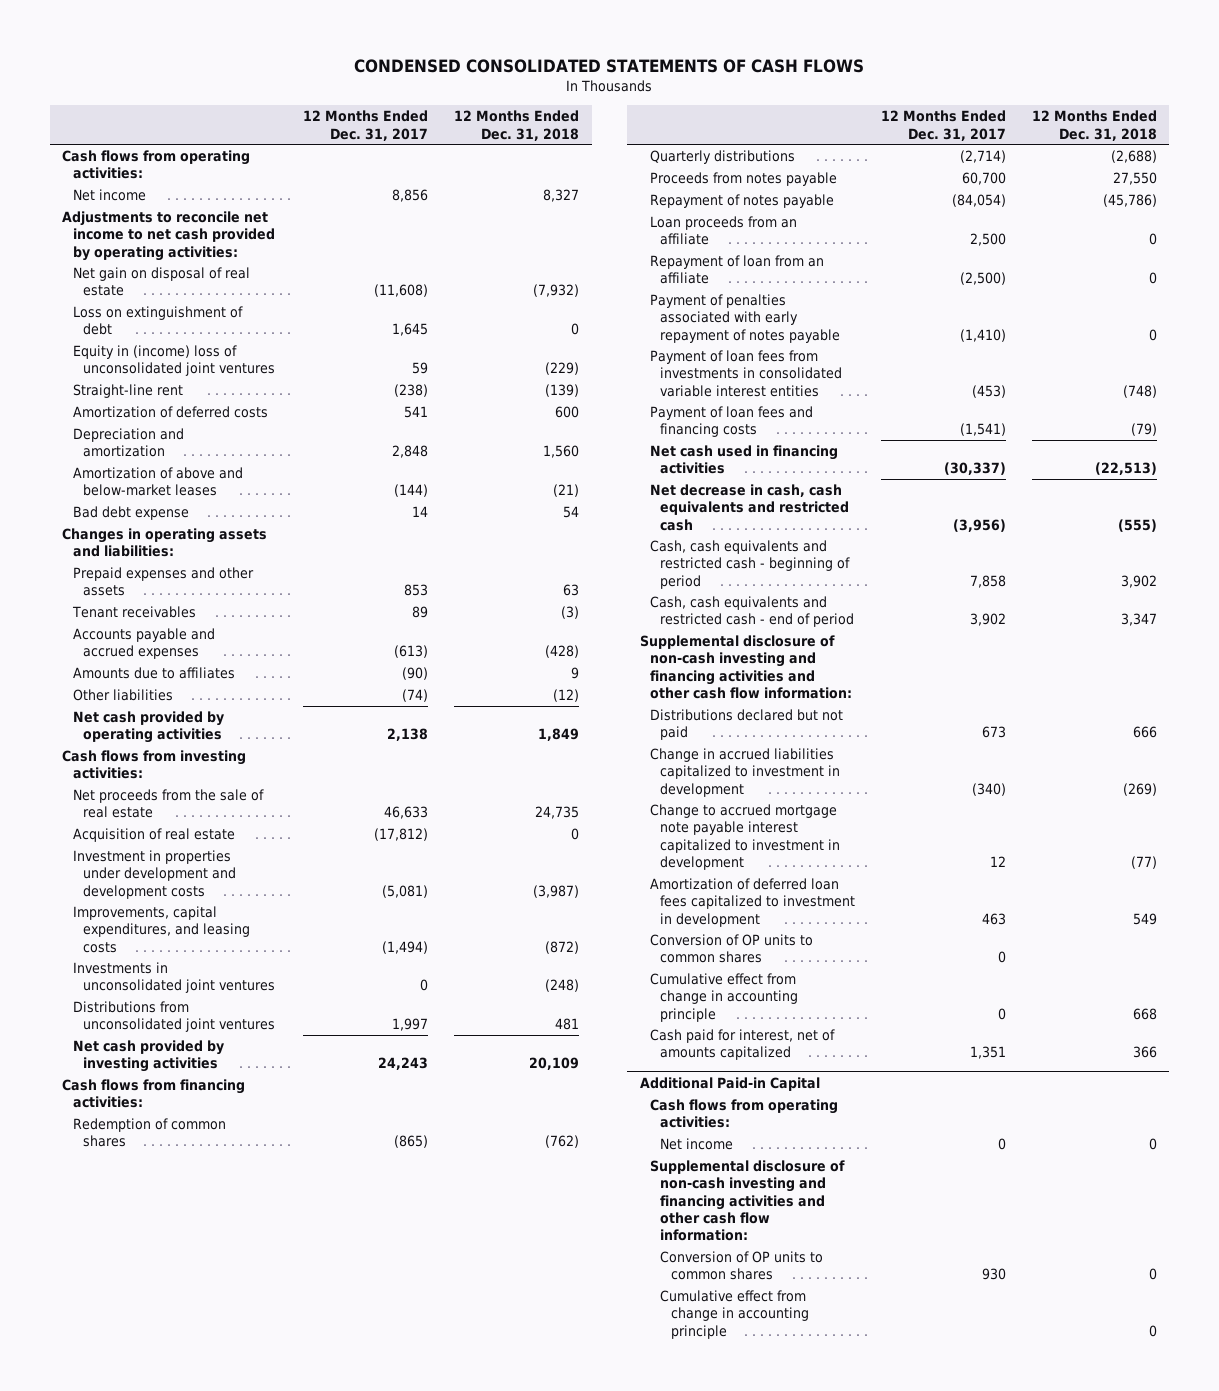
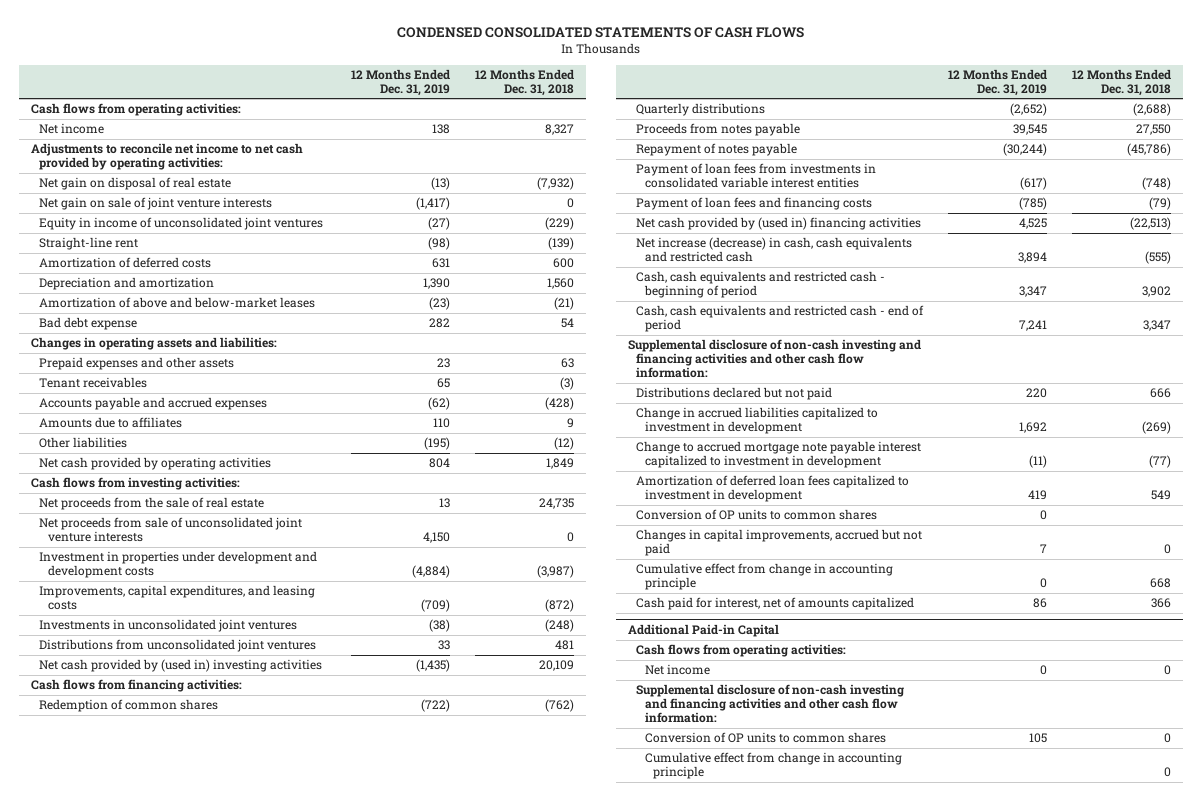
[303,110,429,141] 12 Months Ended Dec. 31, 2017 -> none
none -> [351,68,451,96] 12 Months Ended Dec. 31, 2019
[72,306,243,336] Loss on extinguishment of debt -> none
none -> [39,197,273,211] Net gain on sale of joint venture interests
[72,345,275,377] Equity in (income) loss of unconsolidated joint ventures -> [39,217,324,231] Equity in income of unconsolidated joint ventures
[72,828,235,843] Acquisition of real estate -> none
none -> [39,517,303,542] Net proceeds from sale of unconsolidated joint venture interests
[72,1040,224,1073] Net cash provided by investing activities -> [39,659,323,673] Net cash provided by (used in) investing activities
[650,216,798,246] Loan proceeds from an affiliate -> none
[650,255,825,285] Repayment of loan from an affiliate -> none
[650,294,841,343] Payment of penalties associated with early repayment of notes payable -> none
[650,445,839,475] Net cash used in financing activities -> [636,217,922,231] Net cash provided by (used in) financing activities
[650,484,850,531] Net decrease in cash, cash equivalents and restricted cash -> [636,237,913,262] Net increase (decrease) in cash, cash equivalents and restricted cash
none -> [636,529,923,556] Changes in capital improvements, accrued but not paid

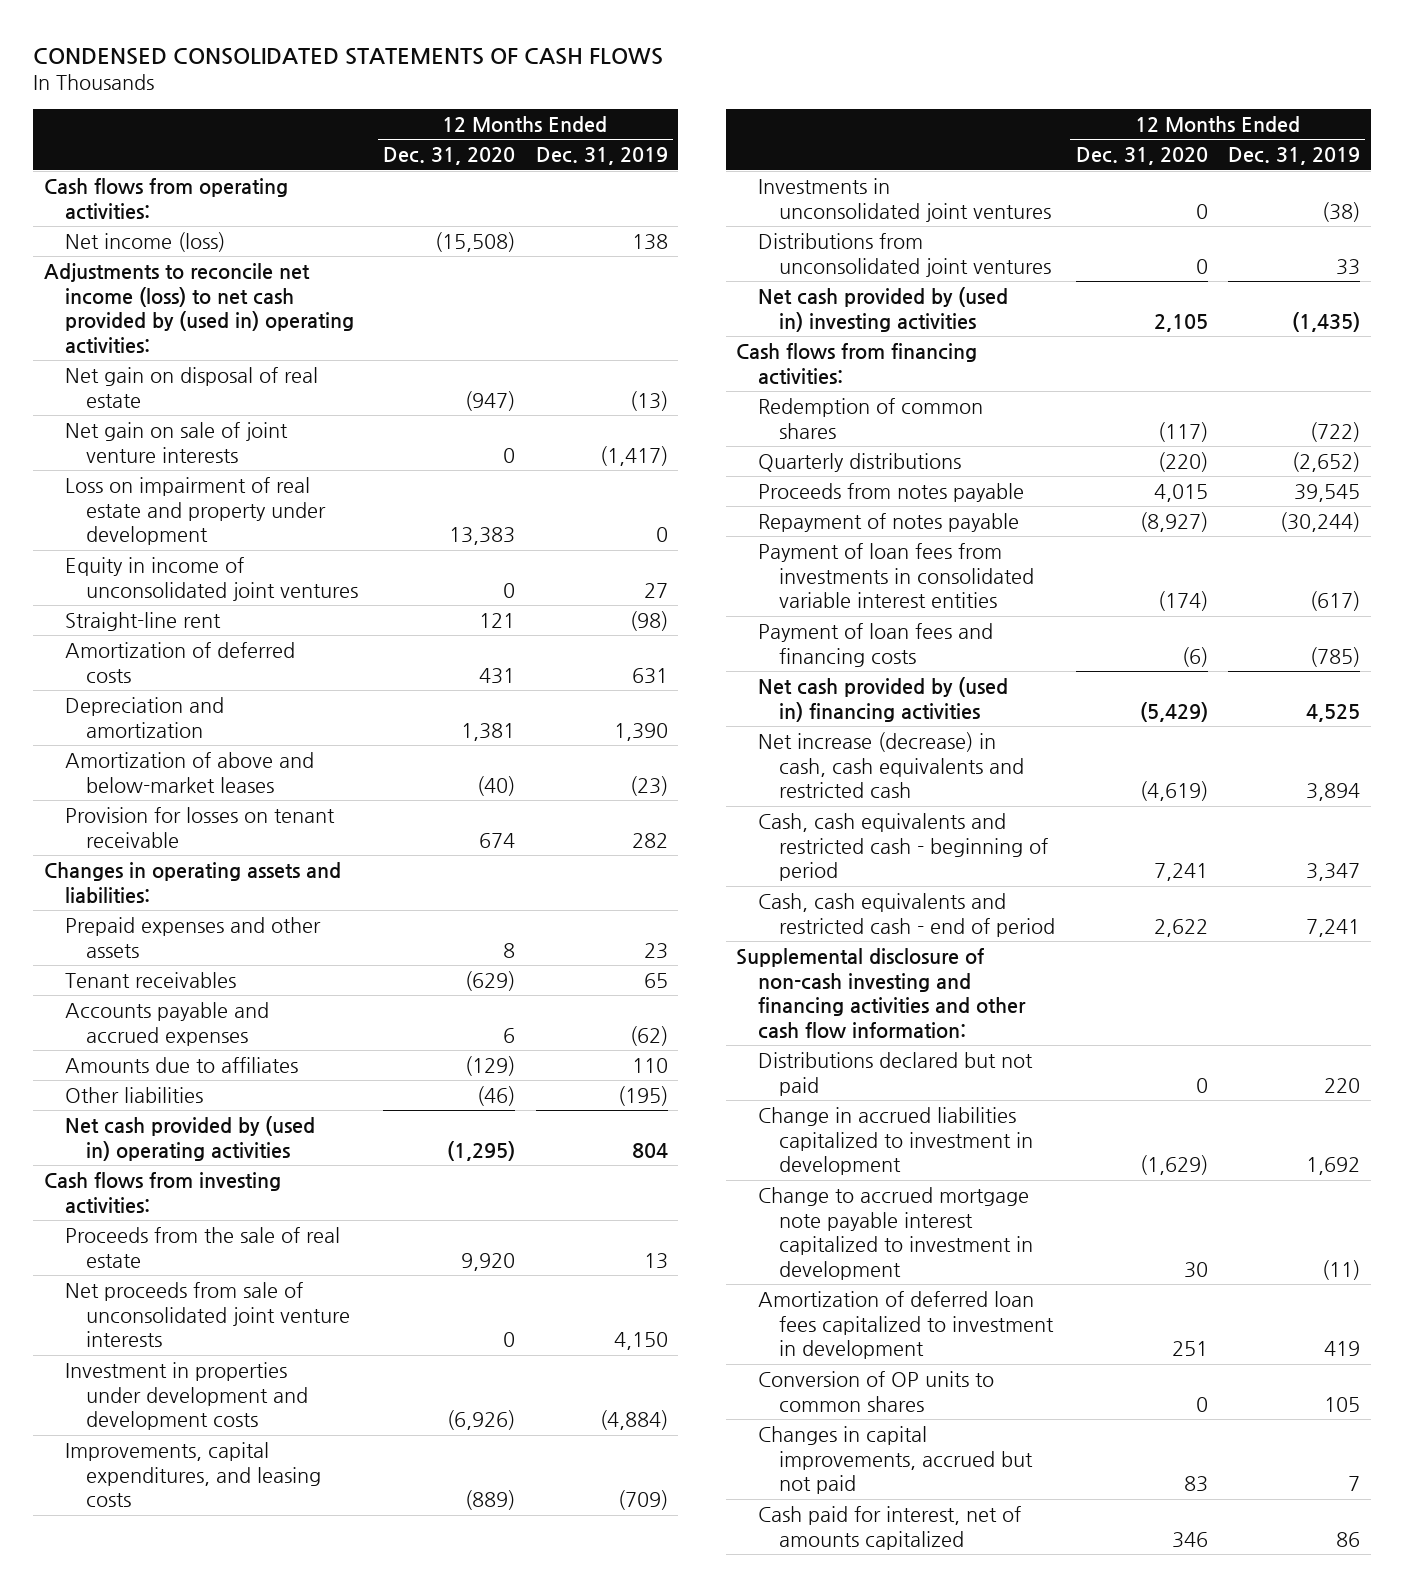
[474,68,574,96] 12 Months Ended Dec. 31, 2018 -> none
none -> [382,147,515,166] Dec. 31, 2020
[39,123,105,135] Net income -> [65,231,226,252] Net income (loss)
[31,143,304,170] Adjustments to reconcile net income to net cash provided by operating activities: -> [43,262,355,355] Adjustments to reconcile net income (loss) to net cash provided by (used in) operating activities:
none -> [65,476,327,546] Loss on impairment of real estate and property under development
[428,217,451,231] (27) -> [643,582,668,598] 27
[39,317,138,331] Bad debt expense -> [65,806,336,848] Provision for losses on tenant receivable
[39,457,272,471] Net cash provided by operating activities -> [65,1115,316,1161] Net cash provided by (used in) operating activities
[39,497,265,511] Net proceeds from the sale of real estate -> [65,1226,341,1268] Proceeds from the sale of real estate
[1040,510,1048,521] 0 -> [1324,1396,1361,1412] 105
[636,563,894,590] Cumulative effect from change in accounting principle -> none
[627,624,779,638] Additional Paid-in Capital -> none
[636,644,847,658] Cash flows from operating activities: -> none
[644,664,710,676] Net income -> none
[636,684,905,723] Supplemental disclosure of non-cash investing and financing activities and other cash flow information: -> none
[644,732,886,744] Conversion of OP units to common shares -> none
[644,752,902,779] Cumulative effect from change in accounting principle -> none

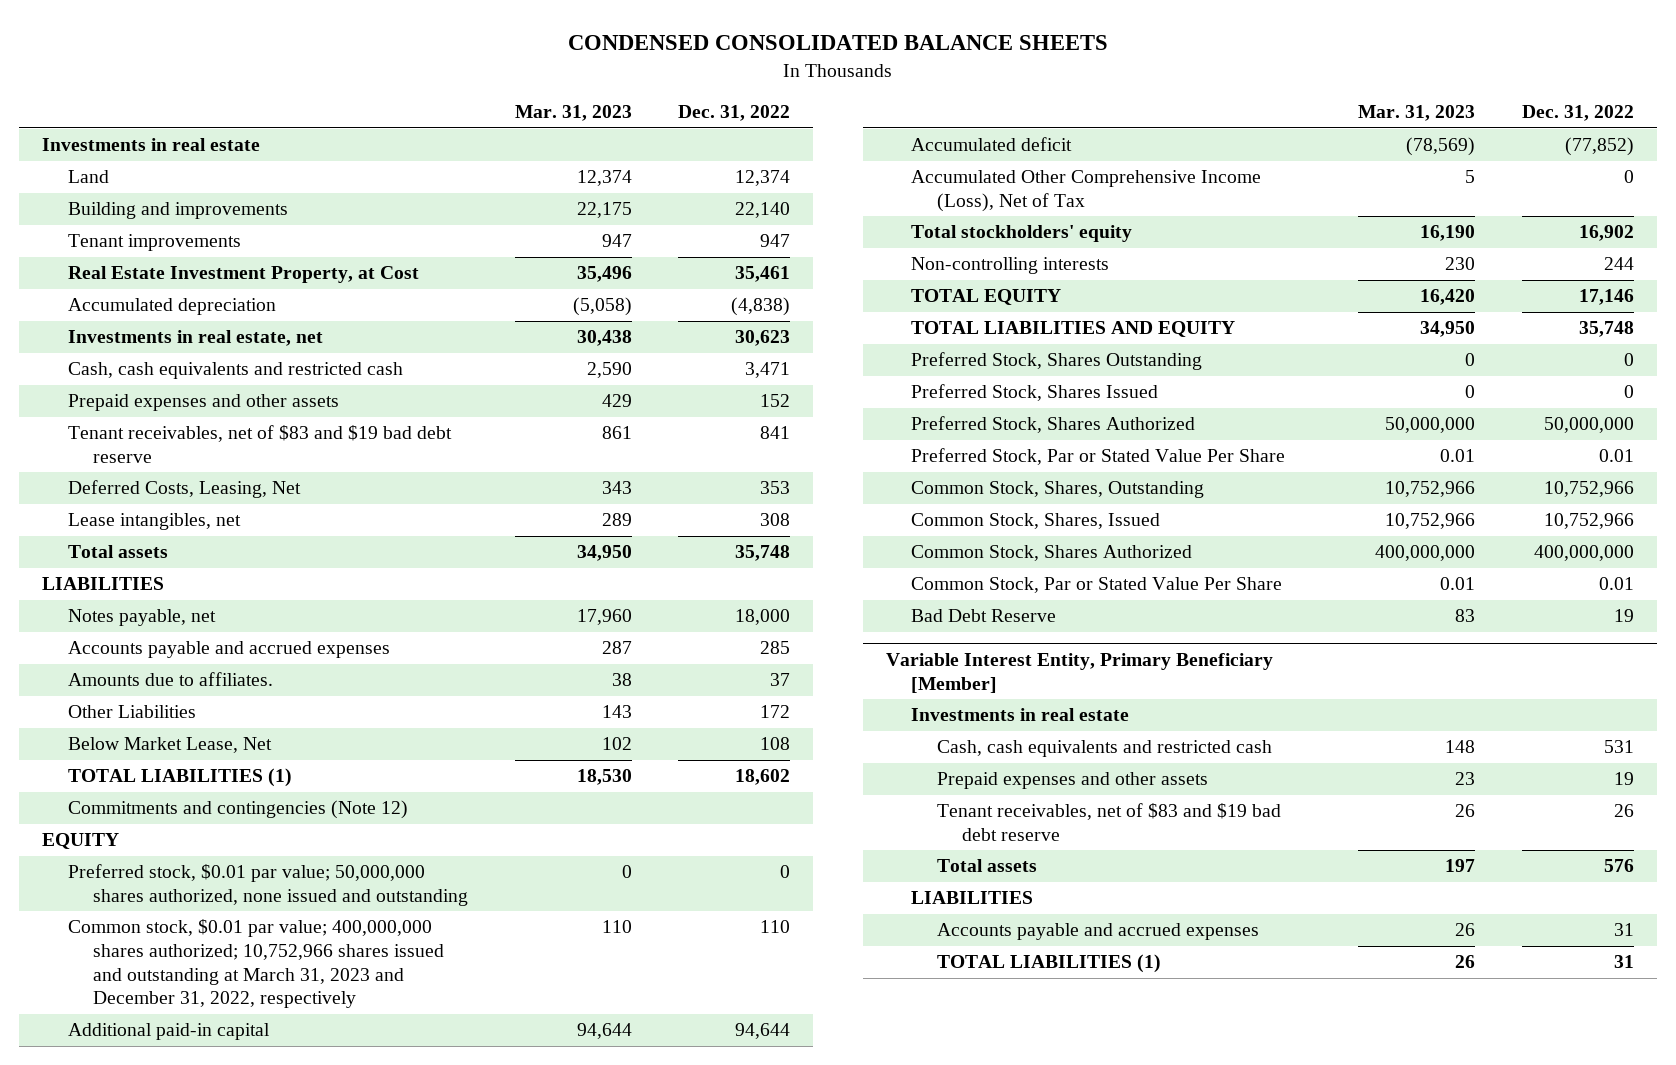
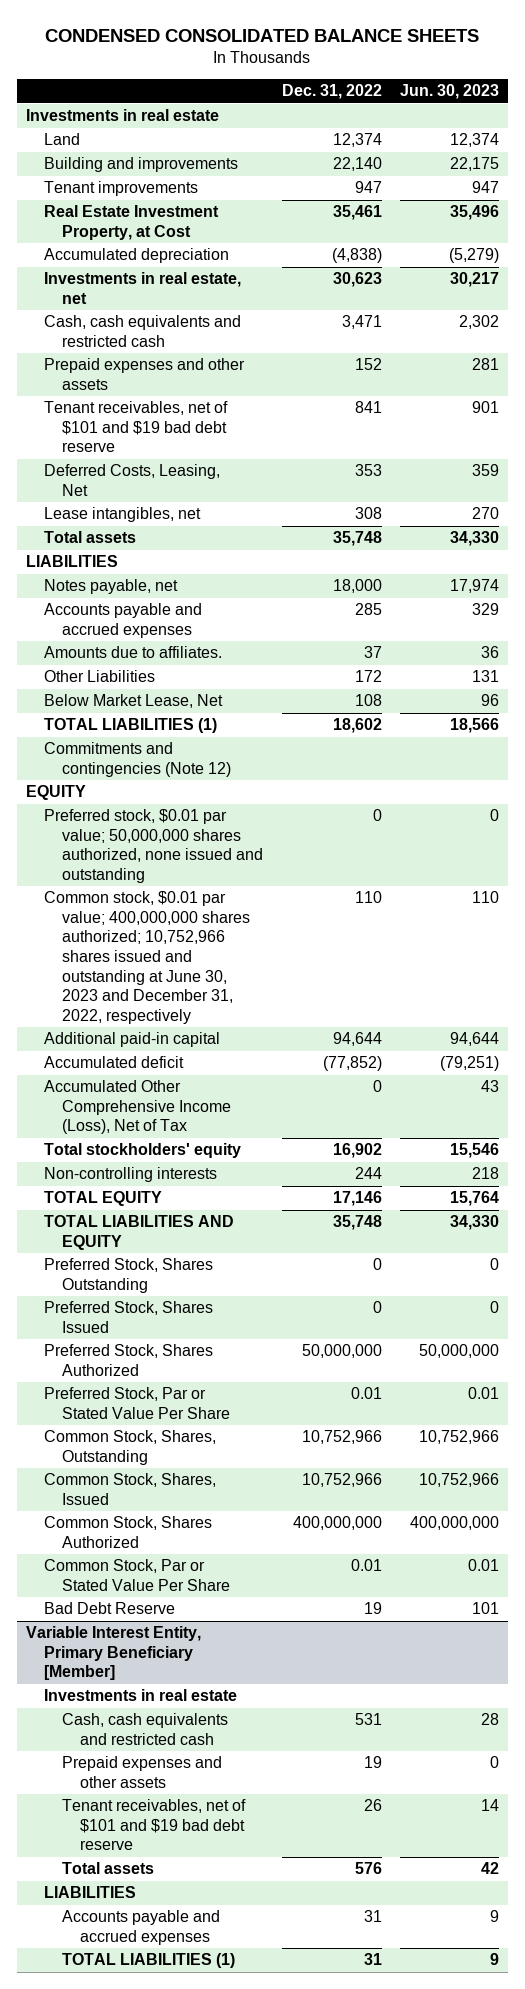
[514,105,632,122] Mar. 31, 2023 -> none
none -> [399,84,499,100] Jun. 30, 2023
[67,425,452,463] Tenant receivables, net of $83 and $19 bad debt reserve -> [44,401,229,453] Tenant receivables, net of $101 and $19 bad debt reserve
[67,919,445,1009] Common stock, $0.01 par value; 400,000,000 shares authorized; 10,752,966 shares issued and outstanding at March 31, 2023 and December 31, 2022, respectively -> [44,891,251,1024] Common stock, $0.01 par value; 400,000,000 shares authorized; 10,752,966 shares issued and outstanding at June 30, 2023 and December 31, 2022, respectively
[936,803,1281,841] Tenant receivables, net of $83 and $19 bad debt reserve -> [62,1799,247,1851] Tenant receivables, net of $101 and $19 bad debt reserve

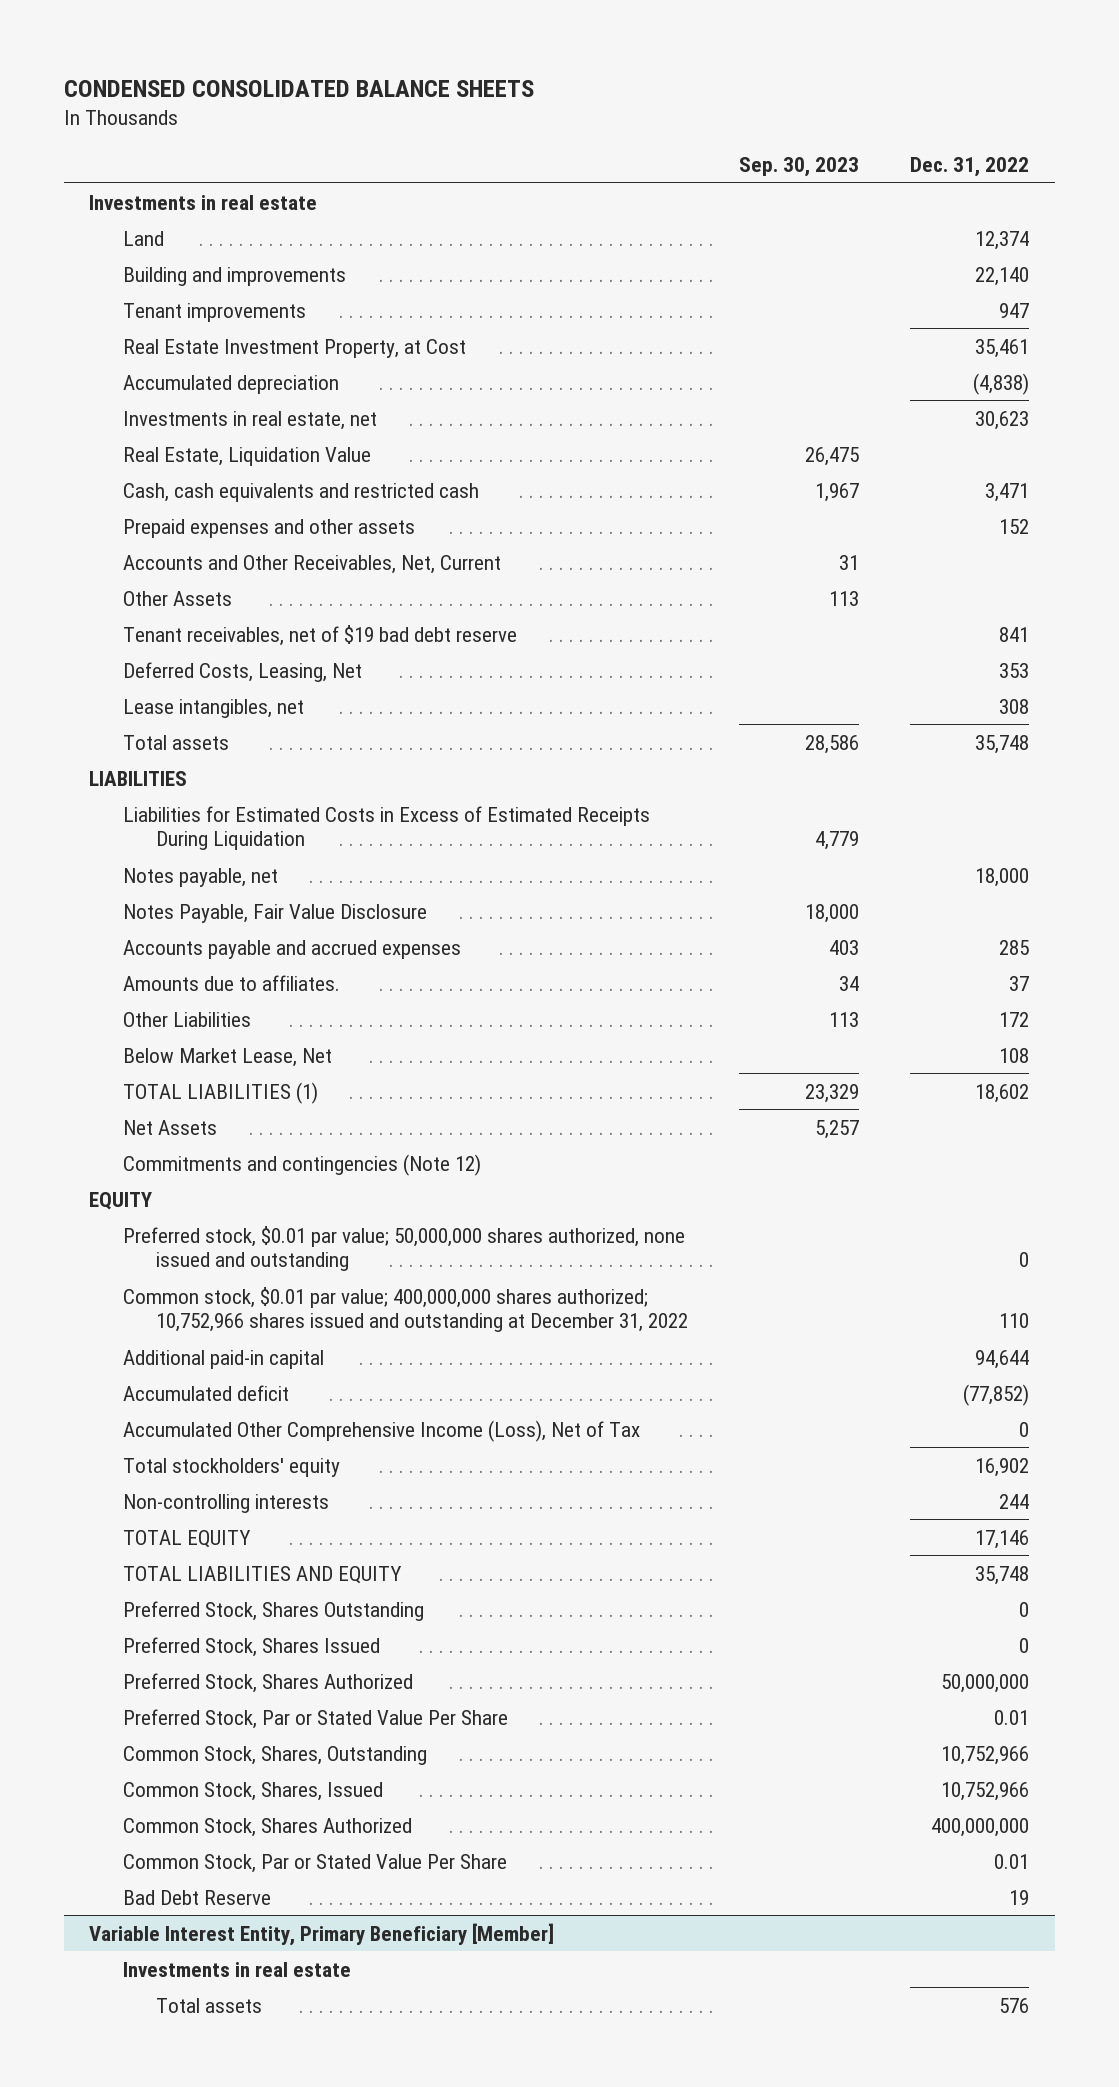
[399,84,499,100] Jun. 30, 2023 -> none
none -> [739,156,860,177] Sep. 30, 2023
none -> [122,446,371,466] Real Estate, Liquidation Value
none -> [122,554,501,574] Accounts and Other Receivables, Net, Current
none -> [122,590,232,606] Other Assets
[44,401,229,453] Tenant receivables, net of $101 and $19 bad debt reserve -> [122,624,517,646] Tenant receivables, net of $19 bad debt reserve
none -> [122,805,650,850] Liabilities for Estimated Costs in Excess of Estimated Receipts During Liquidation
none -> [122,903,427,923] Notes Payable, Fair Value Disclosure
none -> [122,1119,217,1135] Net Assets
[44,891,251,1024] Common stock, $0.01 par value; 400,000,000 shares authorized; 10,752,966 shares issued and outstanding at June 30, 2023 and December 31, 2022, respectively -> [122,1286,689,1332] Common stock, $0.01 par value; 400,000,000 shares authorized; 10,752,966 shares issued and outstanding at December 31, 2022
[62,1713,229,1745] Cash, cash equivalents and restricted cash -> none
[62,1756,223,1788] Prepaid expenses and other assets -> none
[62,1799,247,1851] Tenant receivables, net of $101 and $19 bad debt reserve -> none
[44,1886,137,1899] LIABILITIES -> none
[62,1910,221,1945] Accounts payable and accrued expenses -> none
[62,1953,236,1969] TOTAL LIABILITIES (1) -> none

